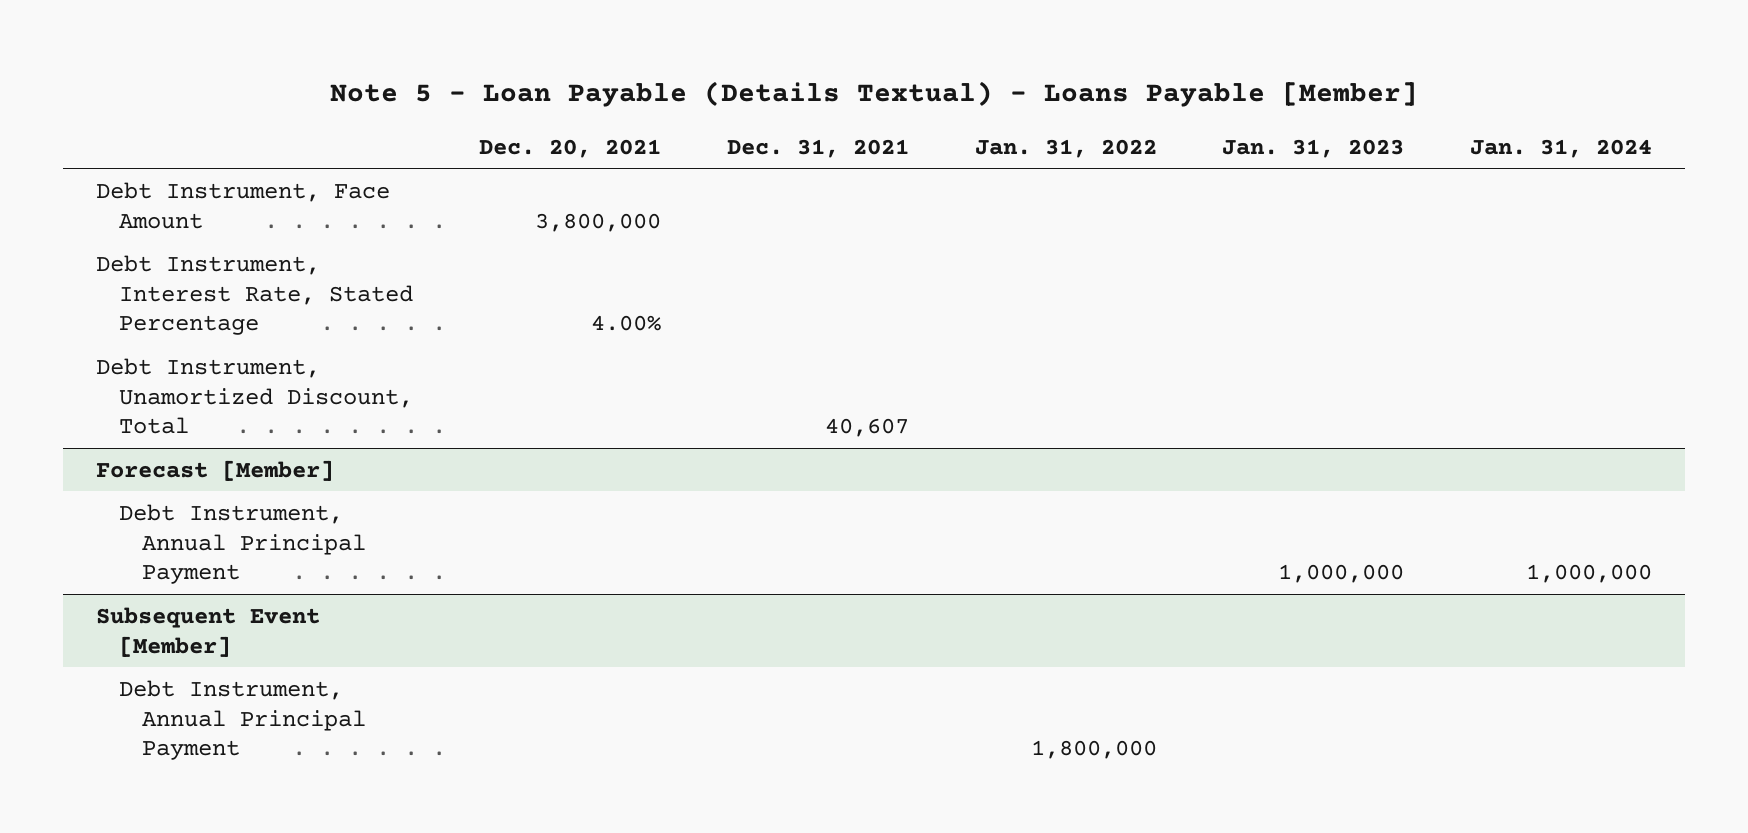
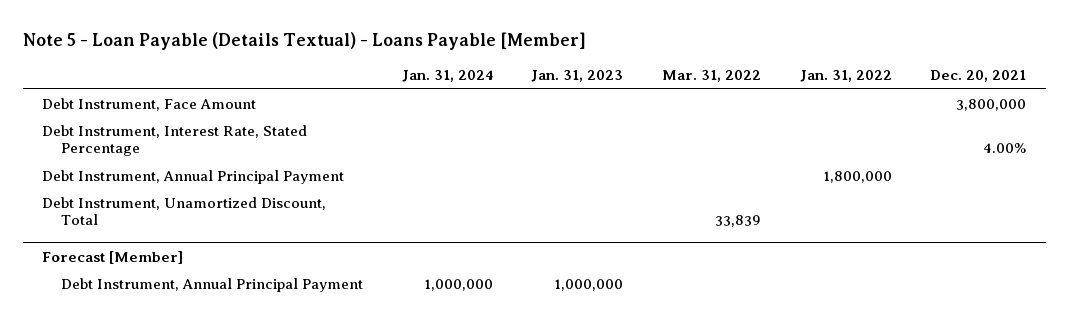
[726,138,909,158] Dec. 31, 2021 -> none
none -> [662,70,762,83] Mar. 31, 2022
none -> [42,169,345,184] Debt Instrument, Annual Principal Payment
[96,606,321,657] Subsequent Event [Member] -> none
[118,679,366,761] Debt Instrument, Annual Principal Payment -> none

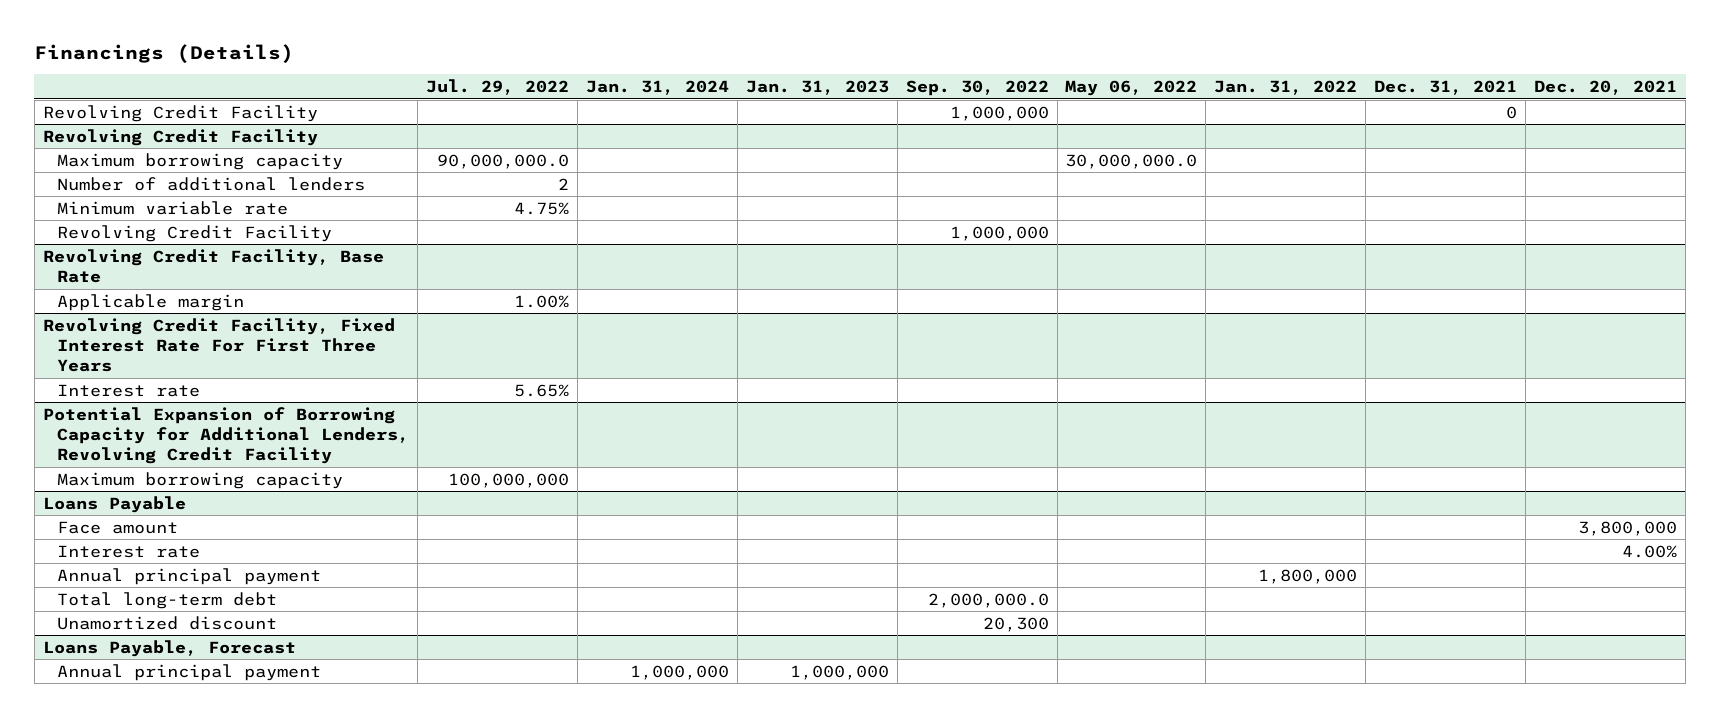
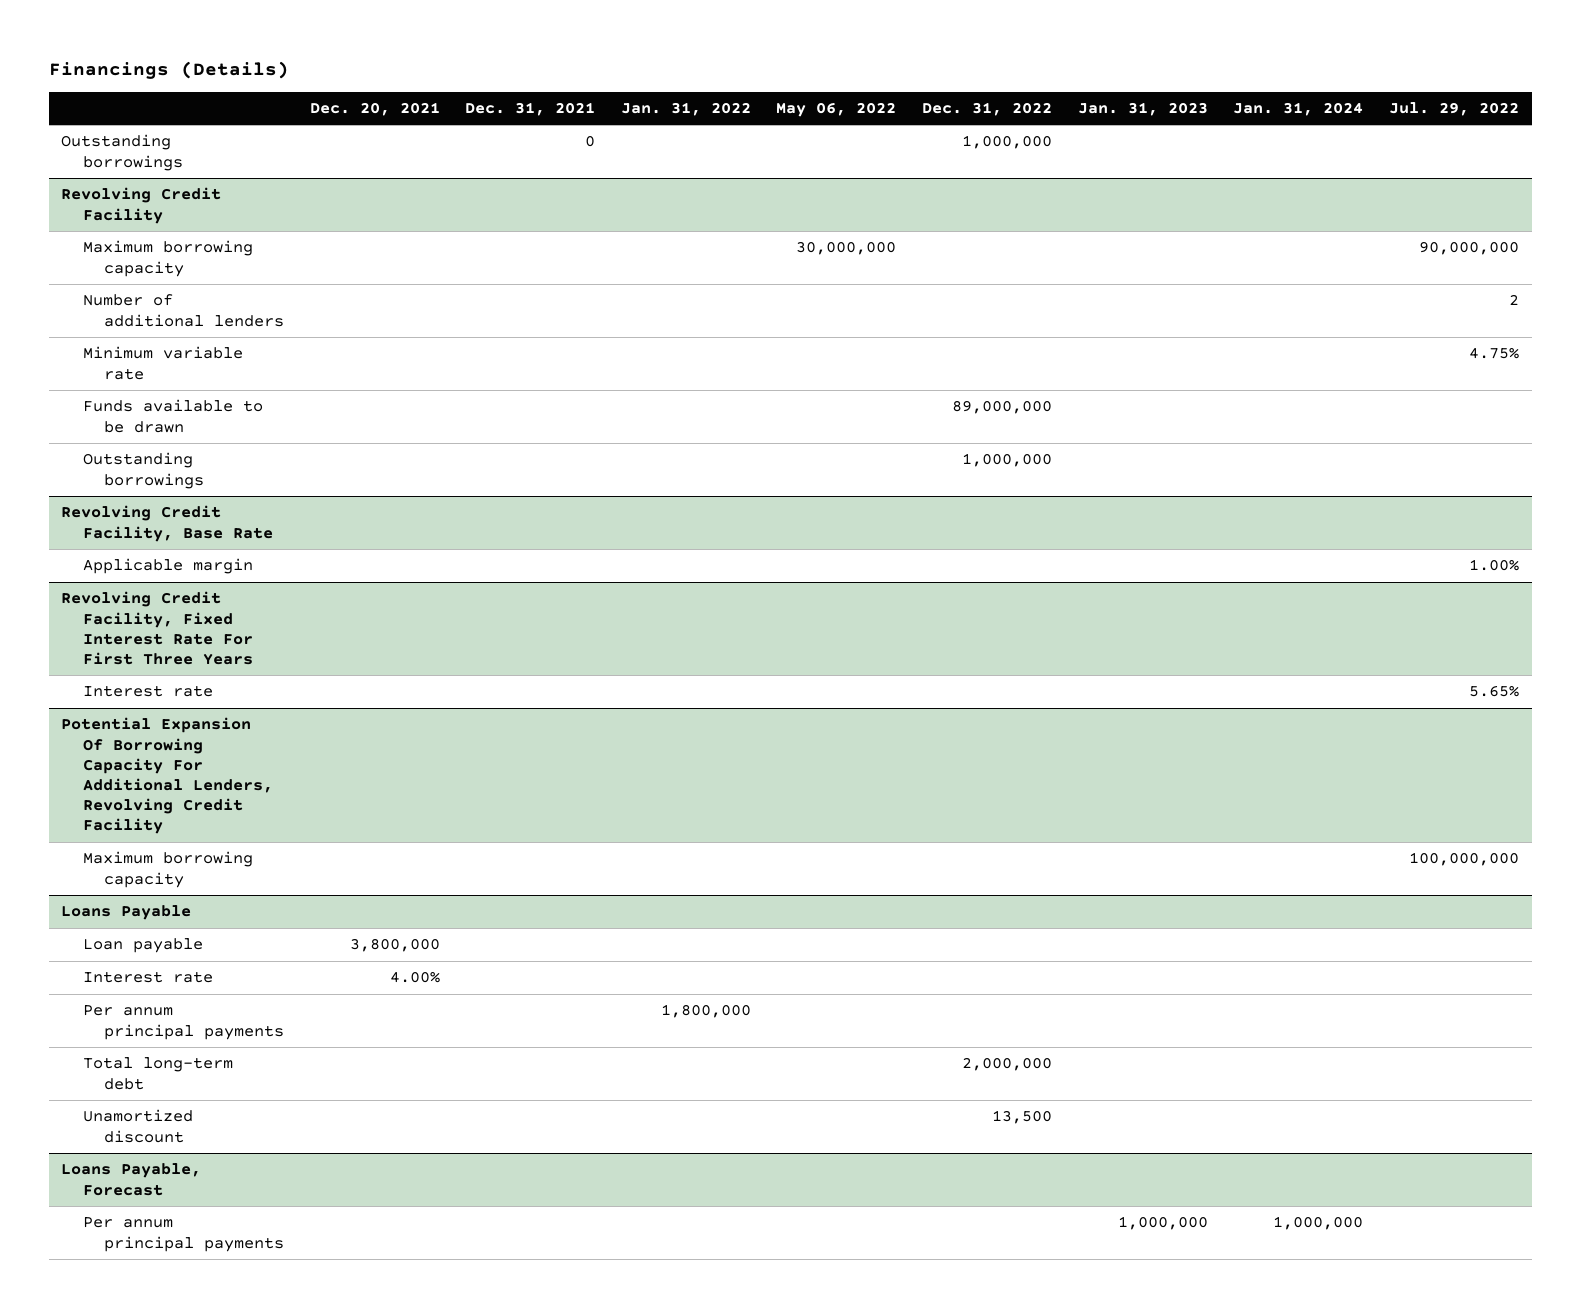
[905,80,1049,97] Sep. 30, 2022 -> none
none -> [922,101,1053,116] Dec. 31, 2022
[42,104,318,122] Revolving Credit Facility -> [61,134,183,171] Outstanding borrowings
[436,153,569,169] 90,000,000.0 -> [1418,241,1519,256] 90,000,000
[1065,153,1198,169] 30,000,000.0 -> [796,241,897,256] 30,000,000
none -> [82,399,263,433] Funds available to be drawn
[57,224,333,242] Revolving Credit Facility -> [82,452,204,489] Outstanding borrowings
[42,406,410,465] Potential Expansion of Borrowing Capacity for Additional Lenders, Revolving Credit Facility -> [61,717,273,835] Potential Expansion Of Borrowing Capacity For Additional Lenders, Revolving Credit Facility
[57,520,179,534] Face amount -> [82,938,203,954] Loan payable
[57,567,322,585] Annual principal payment -> [82,1005,284,1040] Per annum principal payments
[57,663,322,681] Annual principal payment -> [82,1217,284,1252] Per annum principal payments

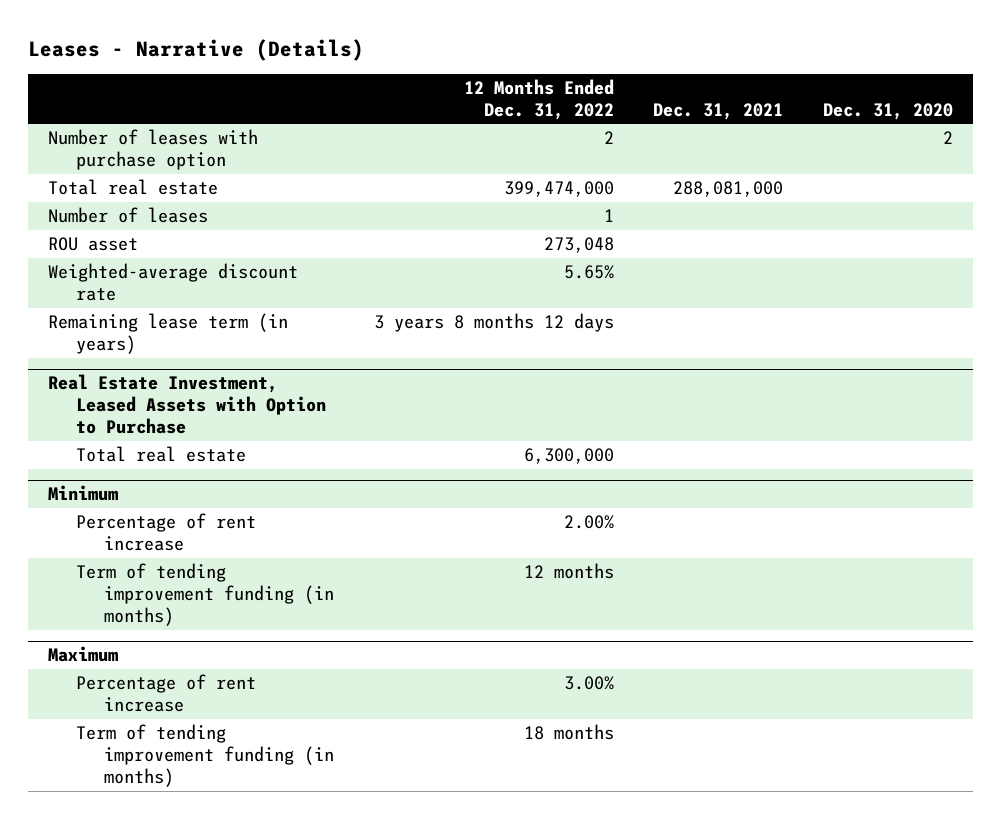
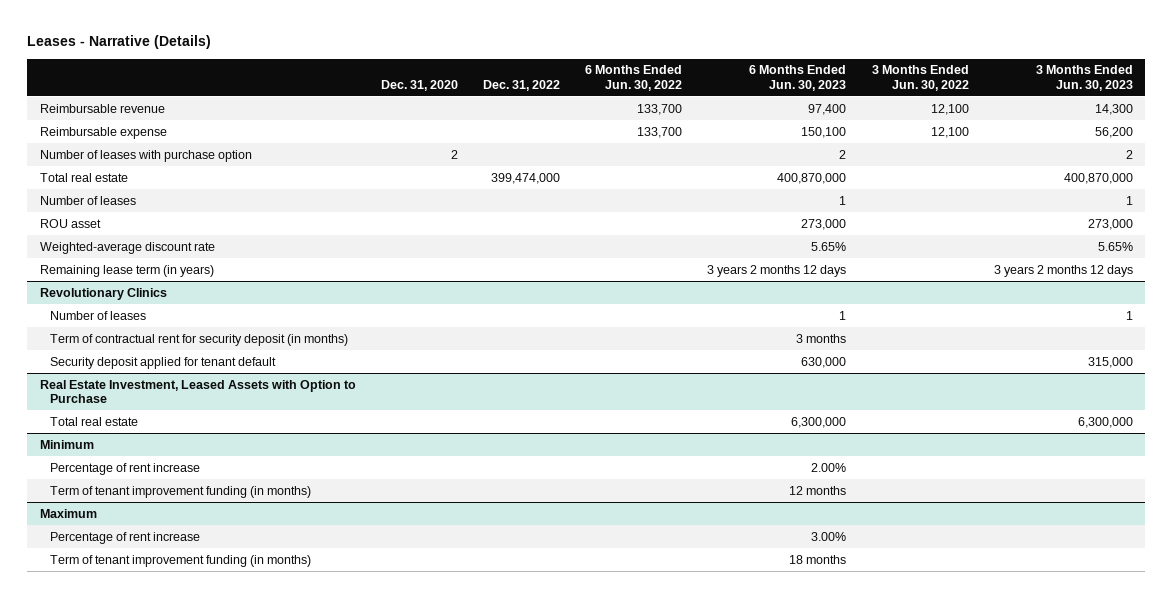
[463,78,614,120] 12 Months Ended Dec. 31, 2022 -> none
[653,102,784,120] Dec. 31, 2021 -> none
none -> [483,79,561,91] Dec. 31, 2022
none -> [585,65,683,91] 6 Months Ended Jun. 30, 2022
none -> [749,65,847,91] 6 Months Ended Jun. 30, 2023
none -> [871,65,969,91] 3 Months Ended Jun. 30, 2022
none -> [1035,65,1133,91] 3 Months Ended Jun. 30, 2023
none -> [39,103,165,113] Reimbursable revenue
none -> [39,126,167,139] Reimbursable expense
none -> [39,287,167,300] Revolutionary Clinics
none -> [50,310,147,320] Number of leases
none -> [50,333,349,346] Term of contractual rent for security deposit (in months)
none -> [50,356,277,369] Security deposit applied for tenant default
[76,562,335,627] Term of tending improvement funding (in months) -> [50,485,312,498] Term of tenant improvement funding (in months)
[76,723,335,788] Term of tending improvement funding (in months) -> [50,554,312,567] Term of tenant improvement funding (in months)

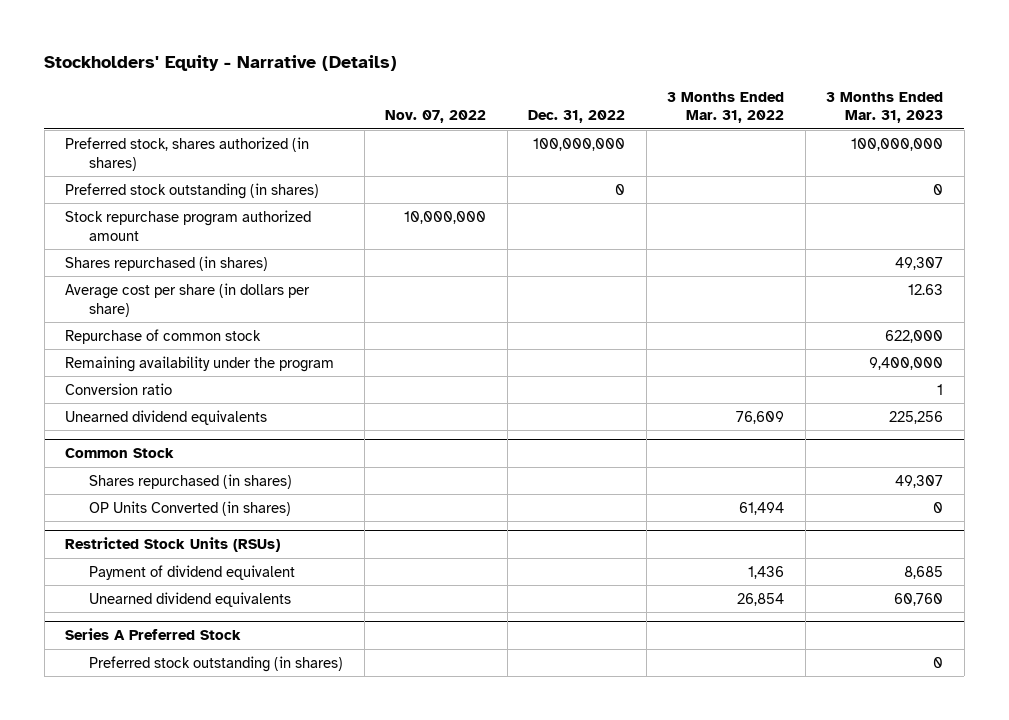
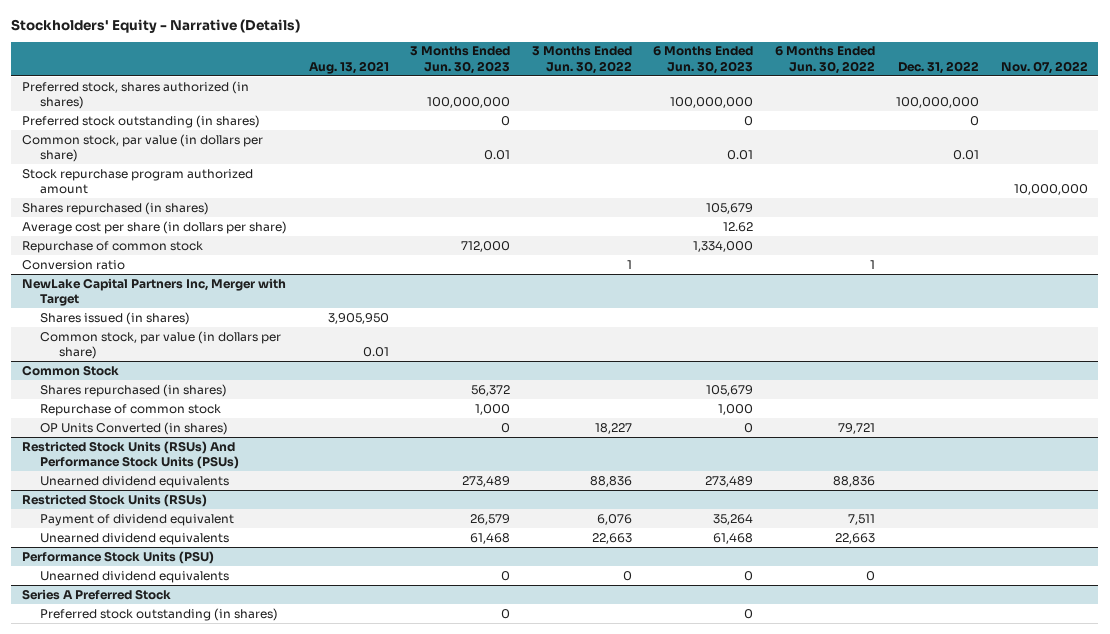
[667,91,785,124] 3 Months Ended Mar. 31, 2022 -> none
[826,91,944,124] 3 Months Ended Mar. 31, 2023 -> none
none -> [308,60,389,74] Aug. 13, 2021
none -> [410,46,511,74] 3 Months Ended Jun. 30, 2023
none -> [531,46,632,74] 3 Months Ended Jun. 30, 2022
none -> [653,46,754,74] 6 Months Ended Jun. 30, 2023
none -> [774,46,875,74] 6 Months Ended Jun. 30, 2022
none -> [22,133,264,163] Common stock, par value (in dollars per share)
[65,355,335,372] Remaining availability under the program -> none
[65,409,268,425] Unearned dividend equivalents -> none
none -> [22,277,287,307] NewLake Capital Partners Inc, Merger with Target
none -> [40,311,191,325] Shares issued (in shares)
none -> [40,330,282,360] Common stock, par value (in dollars per share)
none -> [40,403,222,416] Repurchase of common stock
none -> [22,440,240,470] Restricted Stock Units (RSUs) And Performance Stock Units (PSUs)
none -> [40,475,230,488] Unearned dividend equivalents
none -> [22,550,215,564] Performance Stock Units (PSU)
none -> [40,570,230,583] Unearned dividend equivalents

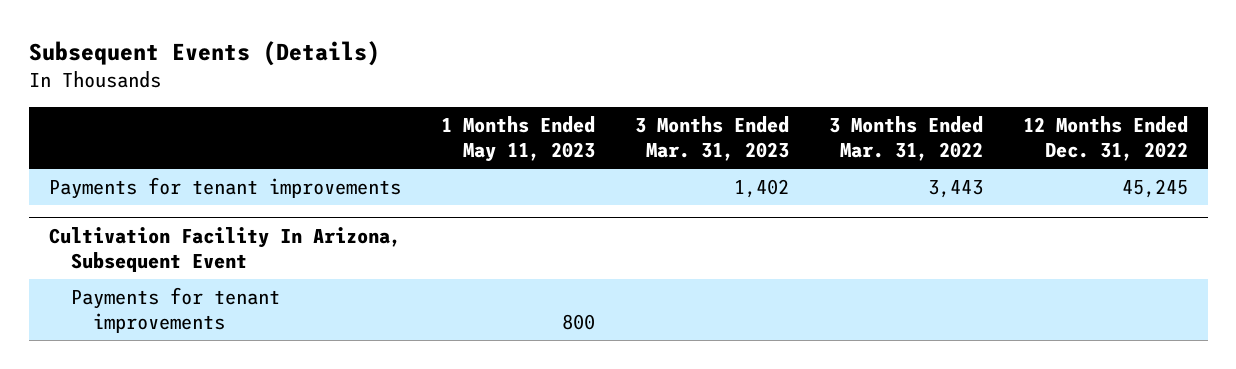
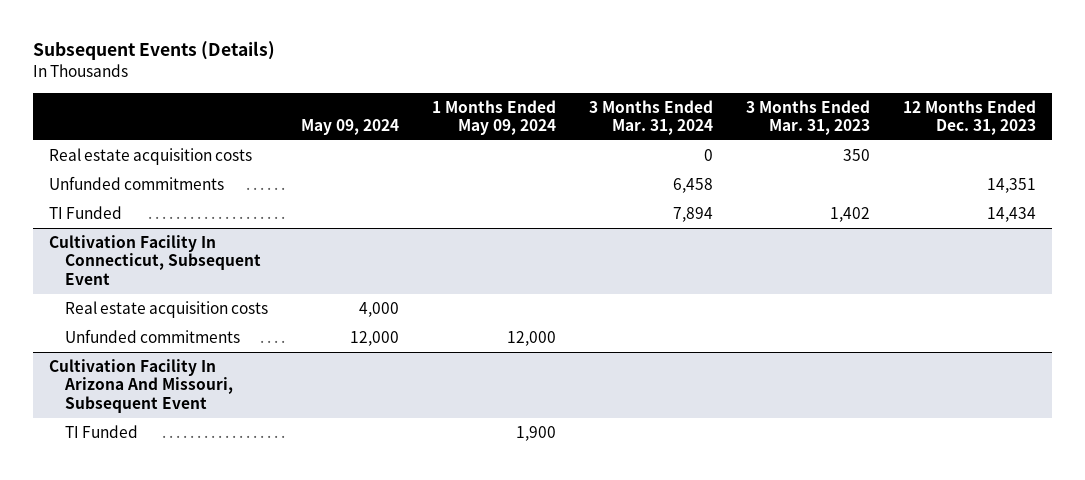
[440,116,595,163] 1 Months Ended May 11, 2023 -> none
[828,116,983,162] 3 Months Ended Mar. 31, 2022 -> none
[1022,116,1188,162] 12 Months Ended Dec. 31, 2022 -> none
none -> [301,119,400,136] May 09, 2024
none -> [432,99,557,136] 1 Months Ended May 09, 2024
none -> [589,99,714,136] 3 Months Ended Mar. 31, 2024
none -> [902,99,1036,136] 12 Months Ended Dec. 31, 2023
none -> [48,147,252,165] Real estate acquisition costs
none -> [48,175,224,190] Unfunded commitments
[48,177,401,200] Payments for tenant improvements -> [48,205,122,219] TI Funded
none -> [48,234,262,285] Cultivation Facility In Connecticut, Subsequent Event
none -> [65,300,269,318] Real estate acquisition costs
none -> [65,328,241,343] Unfunded commitments
[48,226,401,272] Cultivation Facility In Arizona, Subsequent Event -> [48,358,234,413] Cultivation Facility In Arizona And Missouri, Subsequent Event
[70,287,280,334] Payments for tenant improvements -> [65,424,139,438] TI Funded

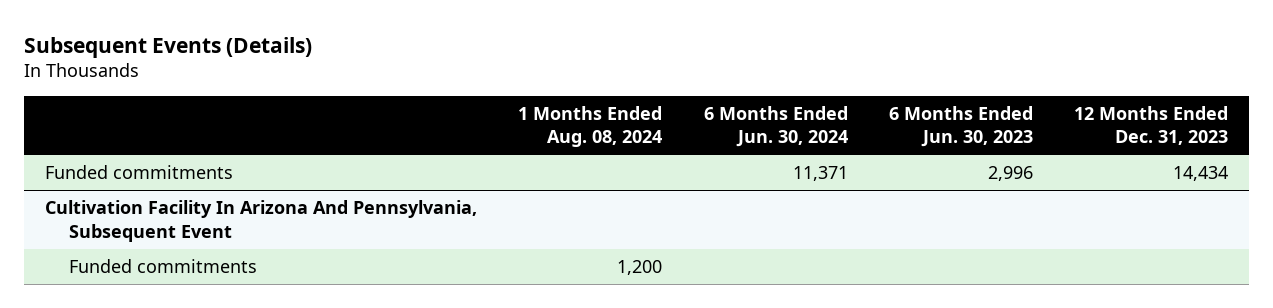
[301,119,400,136] May 09, 2024 -> none
[432,99,557,136] 1 Months Ended May 09, 2024 -> none
[589,99,714,136] 3 Months Ended Mar. 31, 2024 -> none
[745,99,870,136] 3 Months Ended Mar. 31, 2023 -> none
none -> [518,105,663,148] 1 Months Ended Aug. 08, 2024
none -> [703,105,848,148] 6 Months Ended Jun. 30, 2024
none -> [888,105,1033,148] 6 Months Ended Jun. 30, 2023
[48,147,252,165] Real estate acquisition costs -> none
[48,175,224,190] Unfunded commitments -> none
[48,234,262,285] Cultivation Facility In Connecticut, Subsequent Event -> none
[65,300,269,318] Real estate acquisition costs -> none
[65,328,241,343] Unfunded commitments -> none
[48,205,122,219] TI Funded -> [45,165,234,180] Funded commitments
[48,358,234,413] Cultivation Facility In Arizona And Missouri, Subsequent Event -> [45,200,478,242] Cultivation Facility In Arizona And Pennsylvania, Subsequent Event
[65,424,139,438] TI Funded -> [68,259,257,274] Funded commitments

